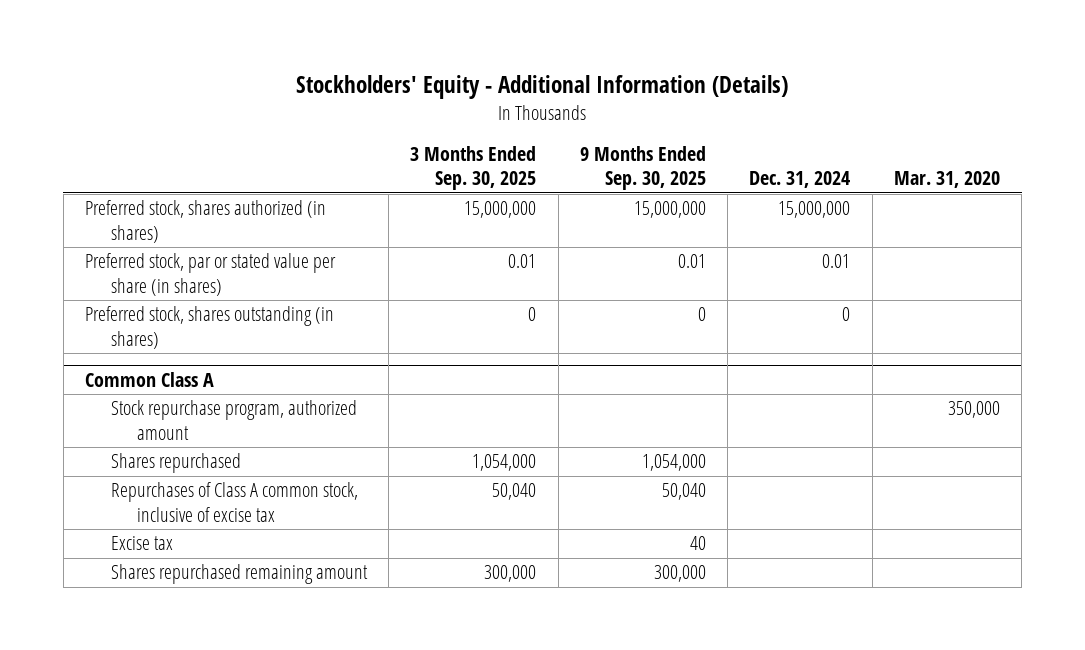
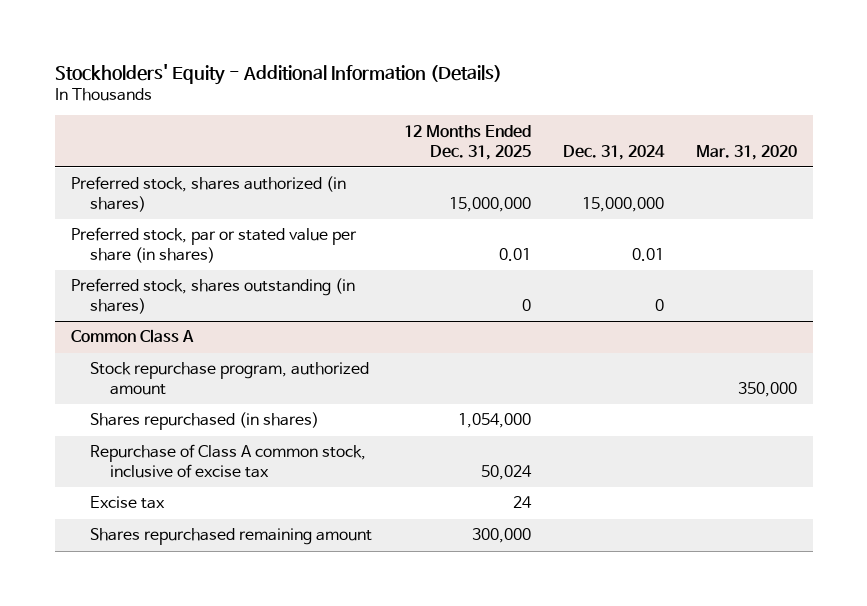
[410,145,537,191] 3 Months Ended Sep. 30, 2025 -> none
[579,145,706,191] 9 Months Ended Sep. 30, 2025 -> none
none -> [404,124,532,160] 12 Months Ended Dec. 31, 2025
[110,453,241,474] Shares repurchased -> [90,412,320,431] Shares repurchased (in shares)
[110,482,358,522] Repurchases of Class A common stock, inclusive of excise tax -> [90,444,367,479] Repurchase of Class A common stock, inclusive of excise tax

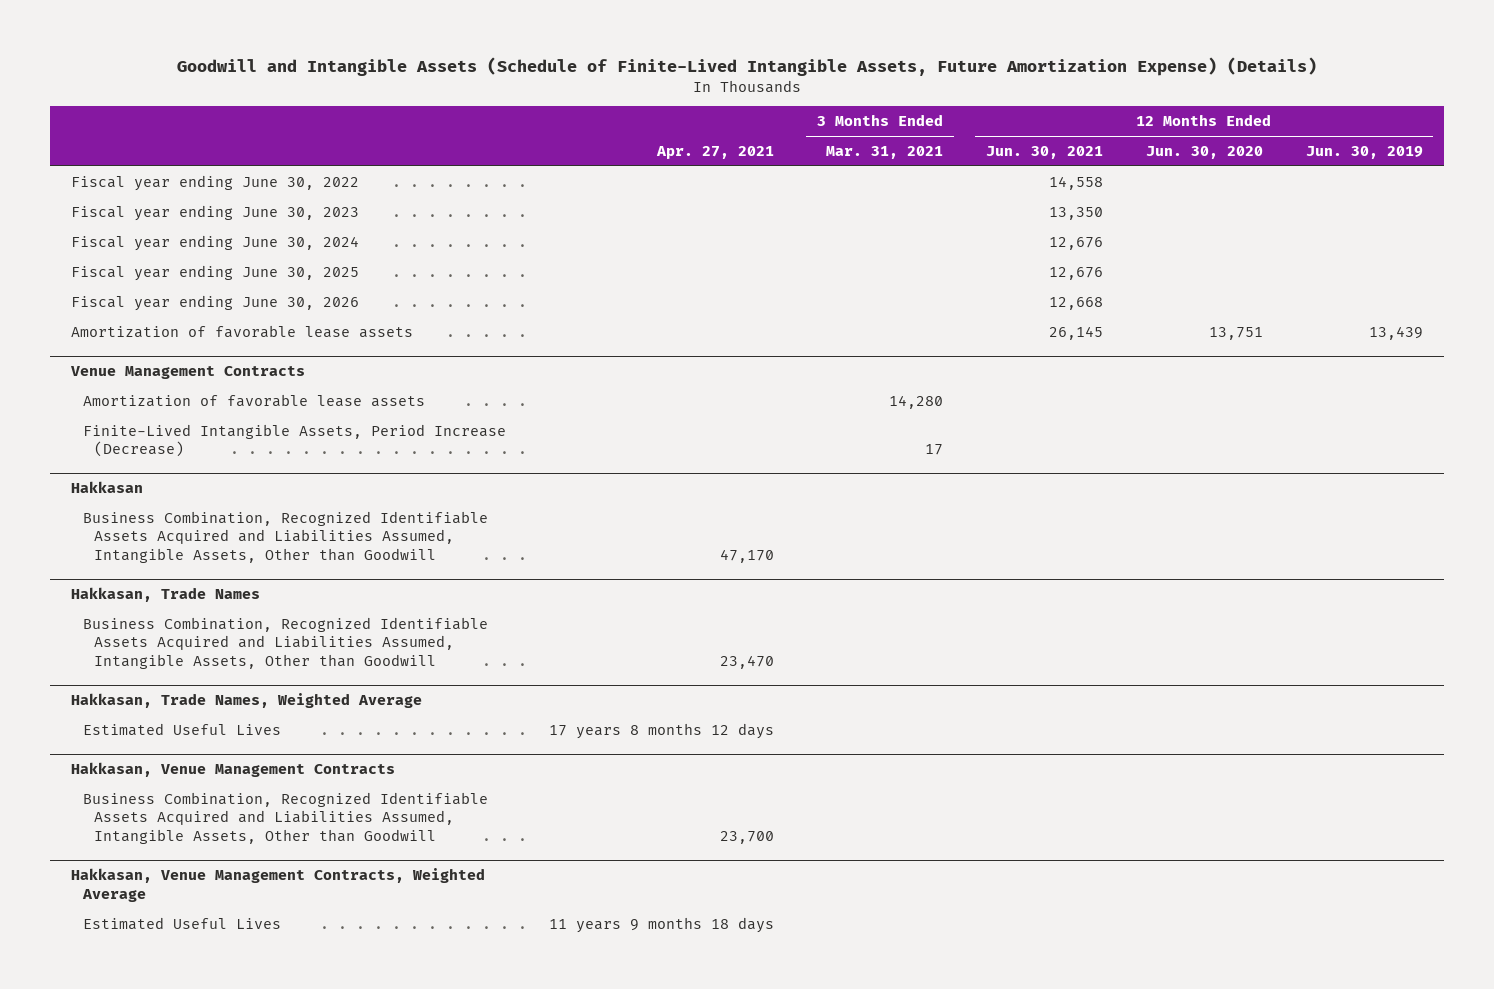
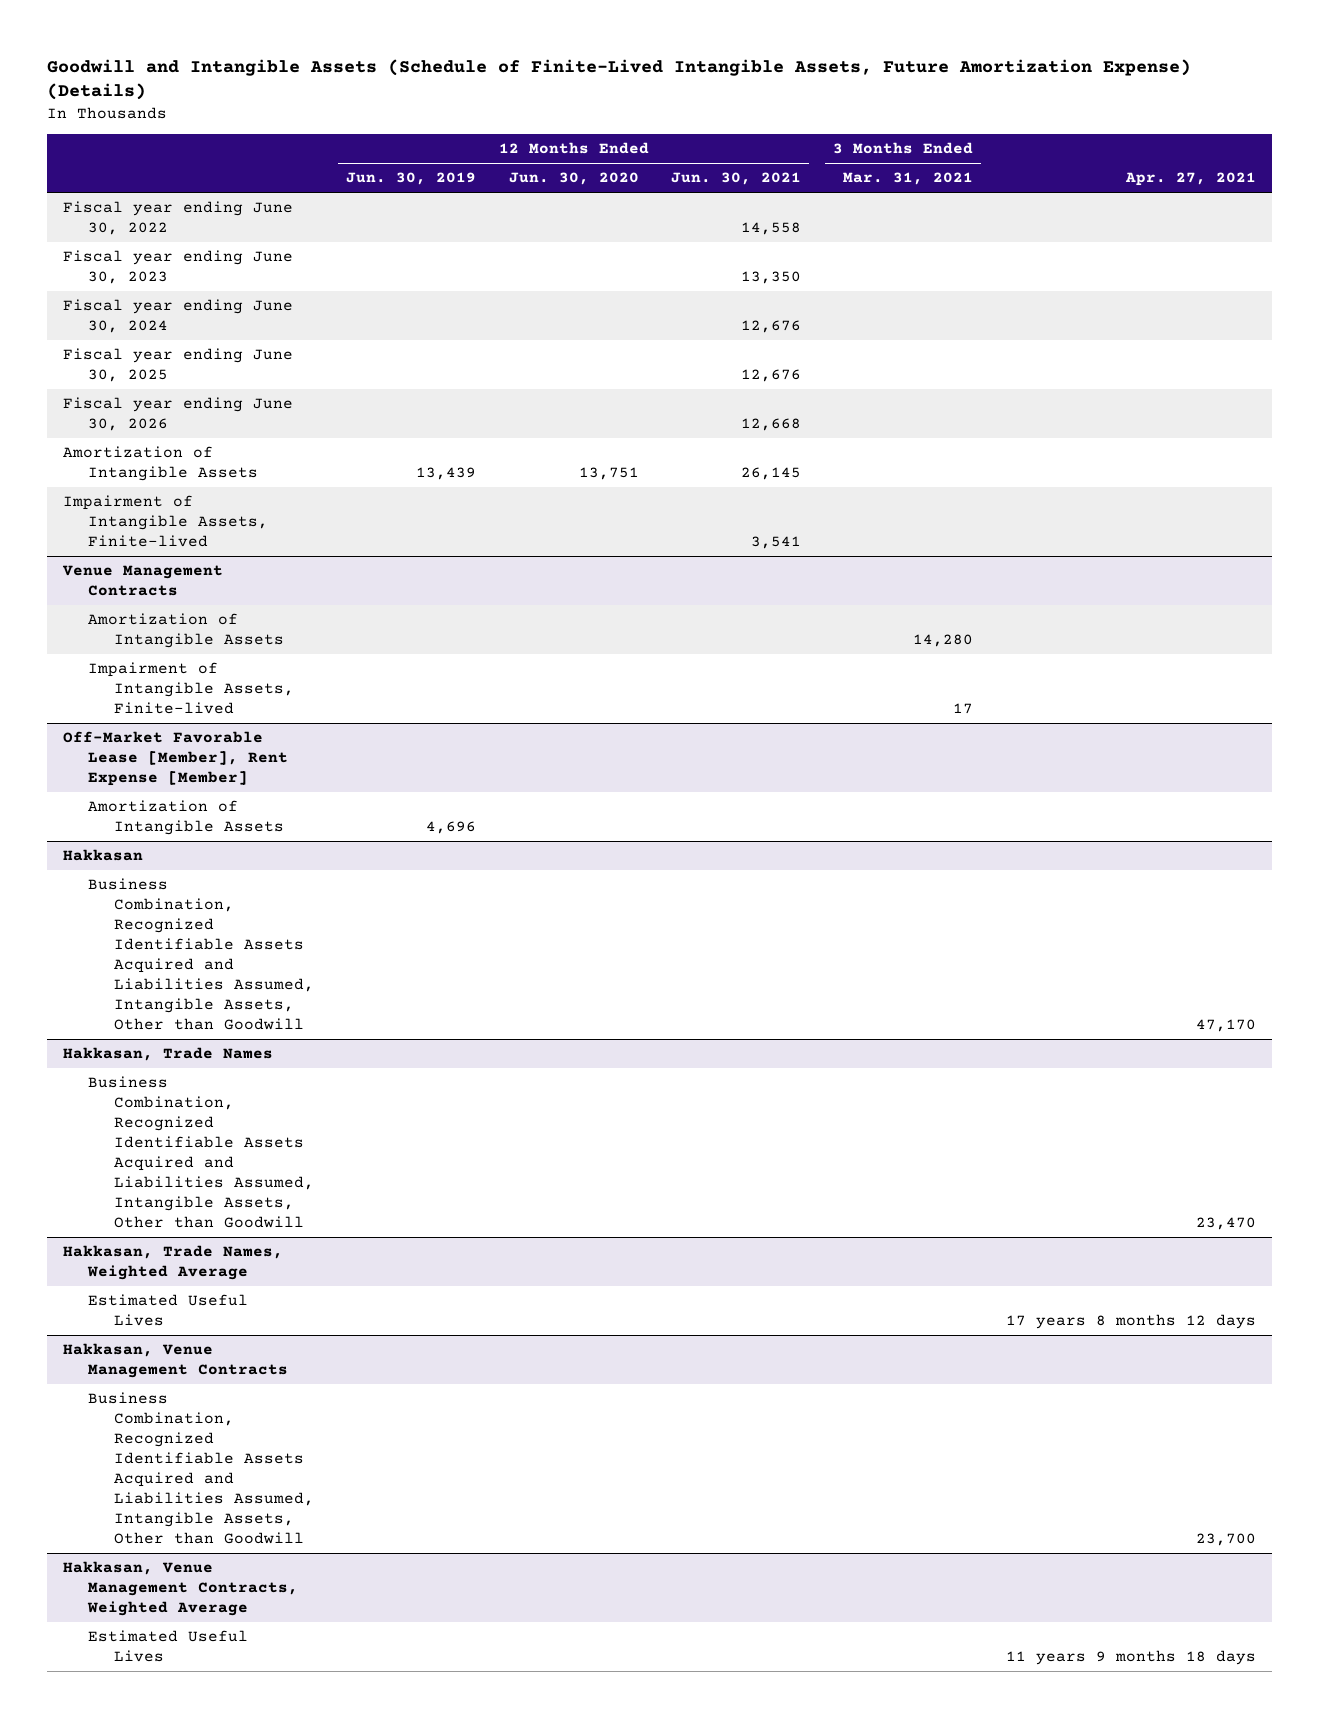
[71,324,414,338] Amortization of favorable lease assets -> [62,446,259,482] Amortization of Intangible Assets
none -> [62,495,269,548] Impairment of Intangible Assets, Finite-lived
[82,423,506,458] Finite-Lived Intangible Assets, Period Increase (Decrease) -> none
[82,393,425,407] Amortization of favorable lease assets -> [88,613,284,649] Amortization of Intangible Assets
none -> [88,662,294,715] Impairment of Intangible Assets, Finite-lived
none -> [62,731,289,787] Off-Market Favorable Lease [Member], Rent Expense [Member]
none -> [88,800,284,836] Amortization of Intangible Assets

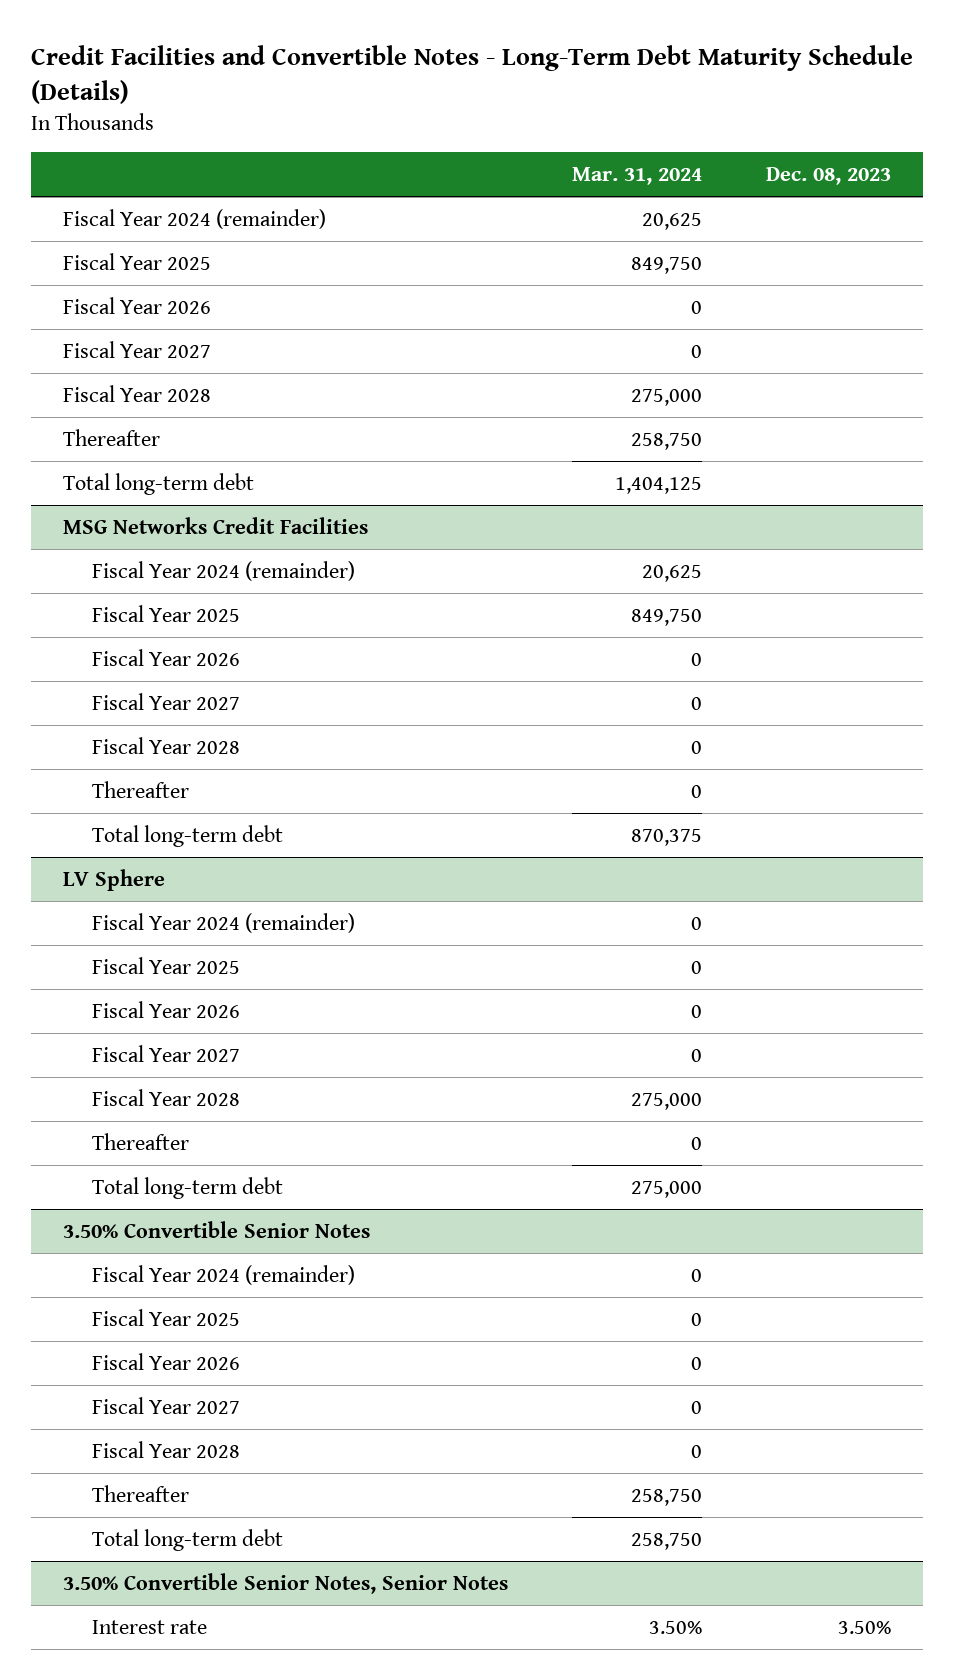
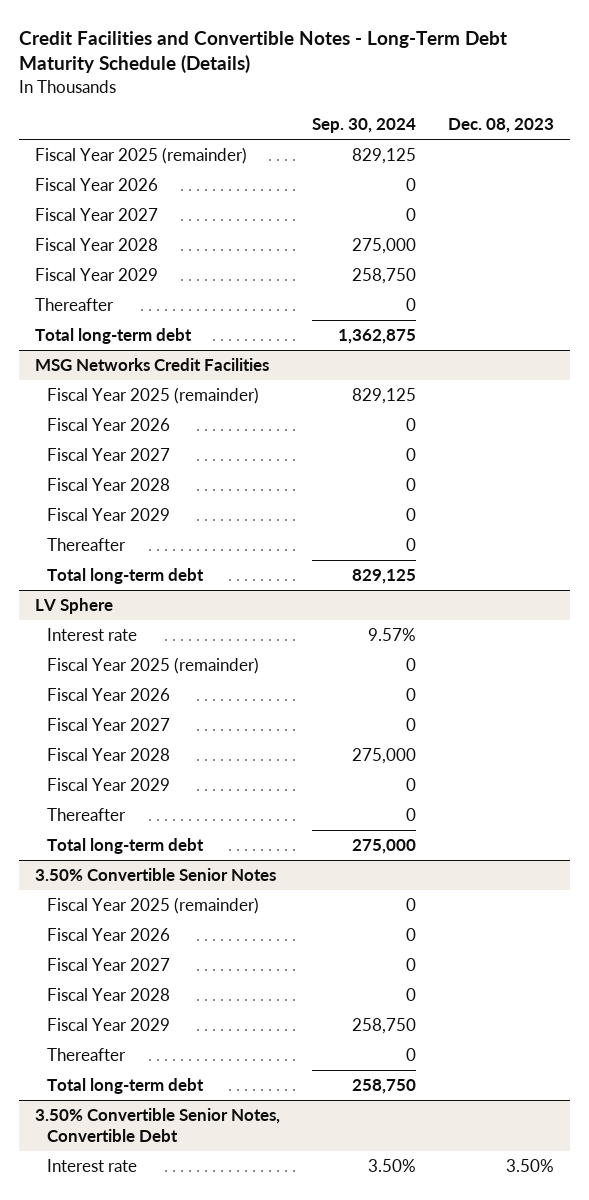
[571,166,702,185] Mar. 31, 2024 -> none
none -> [311,117,416,133] Sep. 30, 2024
[62,253,211,271] Fiscal Year 2025 -> none
[62,209,326,230] Fiscal Year 2024 (remainder) -> [35,146,248,164] Fiscal Year 2025 (remainder)
none -> [35,267,159,281] Fiscal Year 2029
[92,605,241,623] Fiscal Year 2025 -> none
[92,561,356,582] Fiscal Year 2024 (remainder) -> [47,386,260,404] Fiscal Year 2025 (remainder)
none -> [47,507,171,521] Fiscal Year 2029
[92,957,241,975] Fiscal Year 2025 -> none
none -> [47,627,138,641] Interest rate
[92,913,356,934] Fiscal Year 2024 (remainder) -> [47,656,260,674] Fiscal Year 2025 (remainder)
none -> [47,777,171,791] Fiscal Year 2029
[92,1309,241,1327] Fiscal Year 2025 -> none
[92,1265,356,1286] Fiscal Year 2024 (remainder) -> [47,896,260,914] Fiscal Year 2025 (remainder)
none -> [47,1017,171,1031] Fiscal Year 2029
[62,1573,508,1595] 3.50% Convertible Senior Notes, Senior Notes -> [35,1107,281,1142] 3.50% Convertible Senior Notes, Convertible Debt

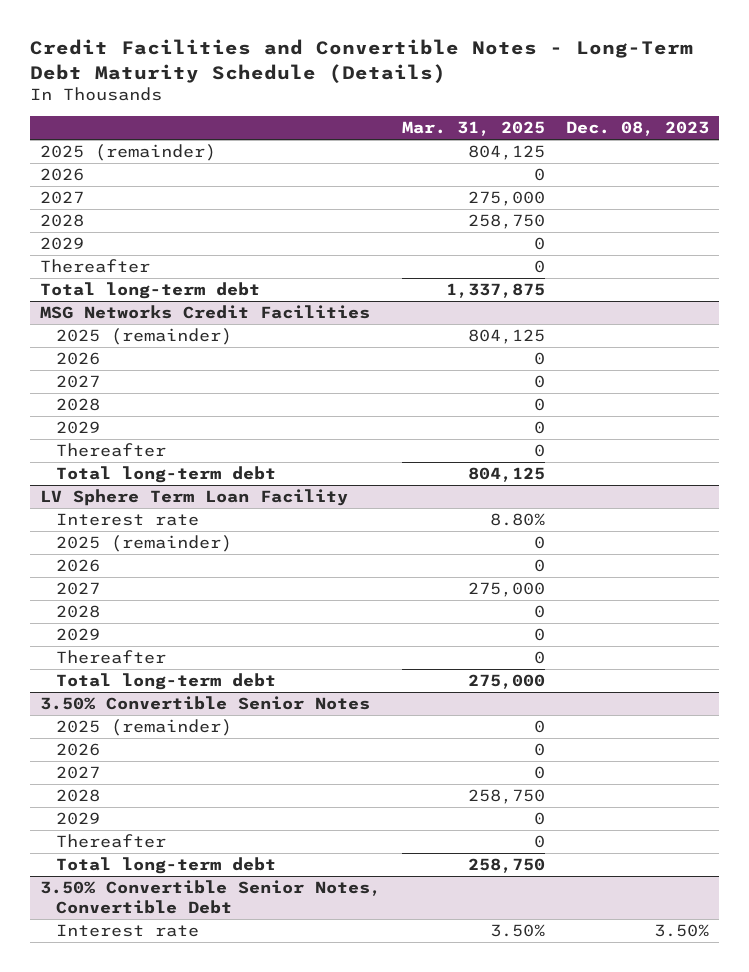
[311,117,416,133] Sep. 30, 2024 -> none
none -> [401,120,545,136] Mar. 31, 2025
[35,146,248,164] Fiscal Year 2025 (remainder) -> [40,144,217,162] 2025 (remainder)
[35,177,159,191] Fiscal Year 2026 -> [40,168,85,182] 2026
[35,207,159,221] Fiscal Year 2027 -> [40,191,85,205] 2027
[35,237,159,251] Fiscal Year 2028 -> [40,214,85,228] 2028
[35,267,159,281] Fiscal Year 2029 -> [40,237,85,251] 2029
[47,386,260,404] Fiscal Year 2025 (remainder) -> [56,328,233,346] 2025 (remainder)
[47,417,171,431] Fiscal Year 2026 -> [56,352,101,366] 2026
[47,447,171,461] Fiscal Year 2027 -> [56,375,101,389] 2027
[47,477,171,491] Fiscal Year 2028 -> [56,398,101,412] 2028
[47,507,171,521] Fiscal Year 2029 -> [56,421,101,435] 2029
[35,597,114,614] LV Sphere -> [40,489,349,507] LV Sphere Term Loan Facility
[47,656,260,674] Fiscal Year 2025 (remainder) -> [56,535,233,553] 2025 (remainder)
[47,687,171,701] Fiscal Year 2026 -> [56,559,101,573] 2026
[47,717,171,731] Fiscal Year 2027 -> [56,582,101,596] 2027
[47,747,171,761] Fiscal Year 2028 -> [56,605,101,619] 2028
[47,777,171,791] Fiscal Year 2029 -> [56,628,101,642] 2029
[47,896,260,914] Fiscal Year 2025 (remainder) -> [56,719,233,737] 2025 (remainder)
[47,927,171,941] Fiscal Year 2026 -> [56,743,101,757] 2026
[47,957,171,971] Fiscal Year 2027 -> [56,766,101,780] 2027
[47,987,171,1001] Fiscal Year 2028 -> [56,789,101,803] 2028
[47,1017,171,1031] Fiscal Year 2029 -> [56,812,101,826] 2029

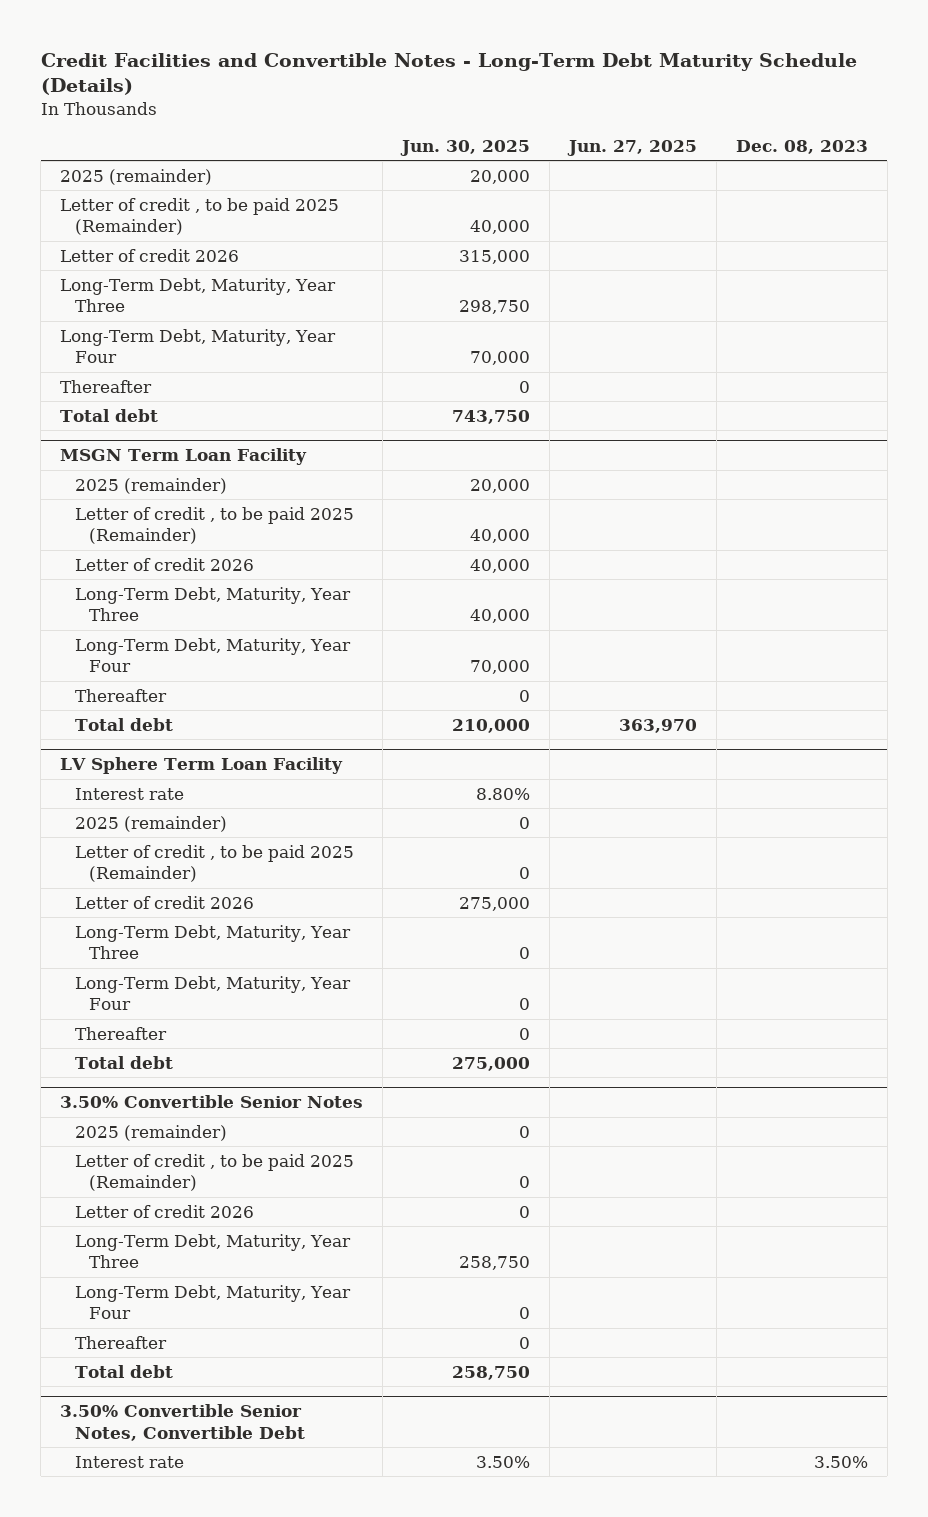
[401,120,545,136] Mar. 31, 2025 -> none
none -> [400,139,531,156] Jun. 30, 2025
none -> [567,139,698,156] Jun. 27, 2025
[40,168,85,182] 2026 -> [60,197,340,236] Letter of credit , to be paid 2025 (Remainder)
[40,191,85,205] 2027 -> [60,248,240,262] Letter of credit 2026
[40,214,85,228] 2028 -> [60,277,337,313] Long-Term Debt, Maturity, Year Three
[40,237,85,251] 2029 -> [60,328,337,364] Long-Term Debt, Maturity, Year Four
[40,305,371,320] MSG Networks Credit Facilities -> none
[56,328,233,346] 2025 (remainder) -> none
[56,352,101,366] 2026 -> none
[56,375,101,389] 2027 -> none
[56,398,101,412] 2028 -> none
[56,421,101,435] 2029 -> none
[56,443,167,458] Thereafter -> none
[56,466,277,484] Total long-term debt -> none
[40,282,261,300] Total long-term debt -> [60,408,159,422] Total debt
none -> [60,448,308,466] MSGN Term Loan Facility
none -> [74,477,227,494] 2025 (remainder)
none -> [74,506,354,545] Letter of credit , to be paid 2025 (Remainder)
none -> [74,557,254,571] Letter of credit 2026
none -> [74,586,351,622] Long-Term Debt, Maturity, Year Three
none -> [74,637,351,673] Long-Term Debt, Maturity, Year Four
none -> [74,688,167,702] Thereafter
none -> [74,717,173,731] Total debt
[56,559,101,573] 2026 -> [74,844,354,883] Letter of credit , to be paid 2025 (Remainder)
[56,582,101,596] 2027 -> [74,895,254,909] Letter of credit 2026
[56,605,101,619] 2028 -> [74,924,351,960] Long-Term Debt, Maturity, Year Three
[56,628,101,642] 2029 -> [74,975,351,1011] Long-Term Debt, Maturity, Year Four
[56,673,277,691] Total long-term debt -> [74,1055,173,1069] Total debt
[56,743,101,757] 2026 -> [74,1153,354,1192] Letter of credit , to be paid 2025 (Remainder)
[56,766,101,780] 2027 -> [74,1204,254,1218] Letter of credit 2026
[56,789,101,803] 2028 -> [74,1233,351,1269] Long-Term Debt, Maturity, Year Three
[56,812,101,826] 2029 -> [74,1284,351,1320] Long-Term Debt, Maturity, Year Four
[56,857,277,875] Total long-term debt -> [74,1364,173,1378] Total debt

